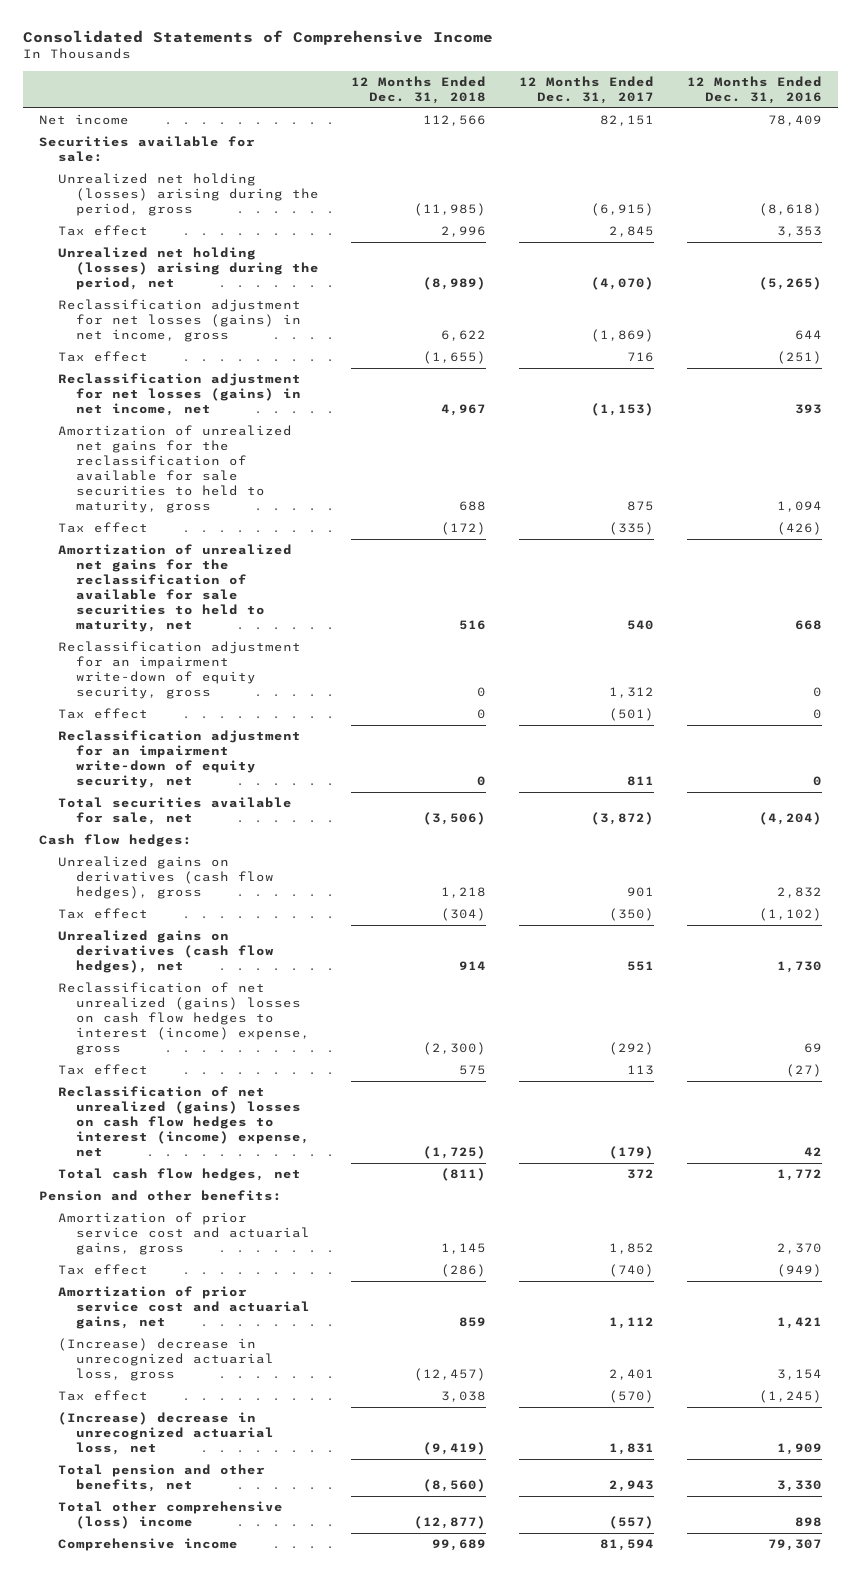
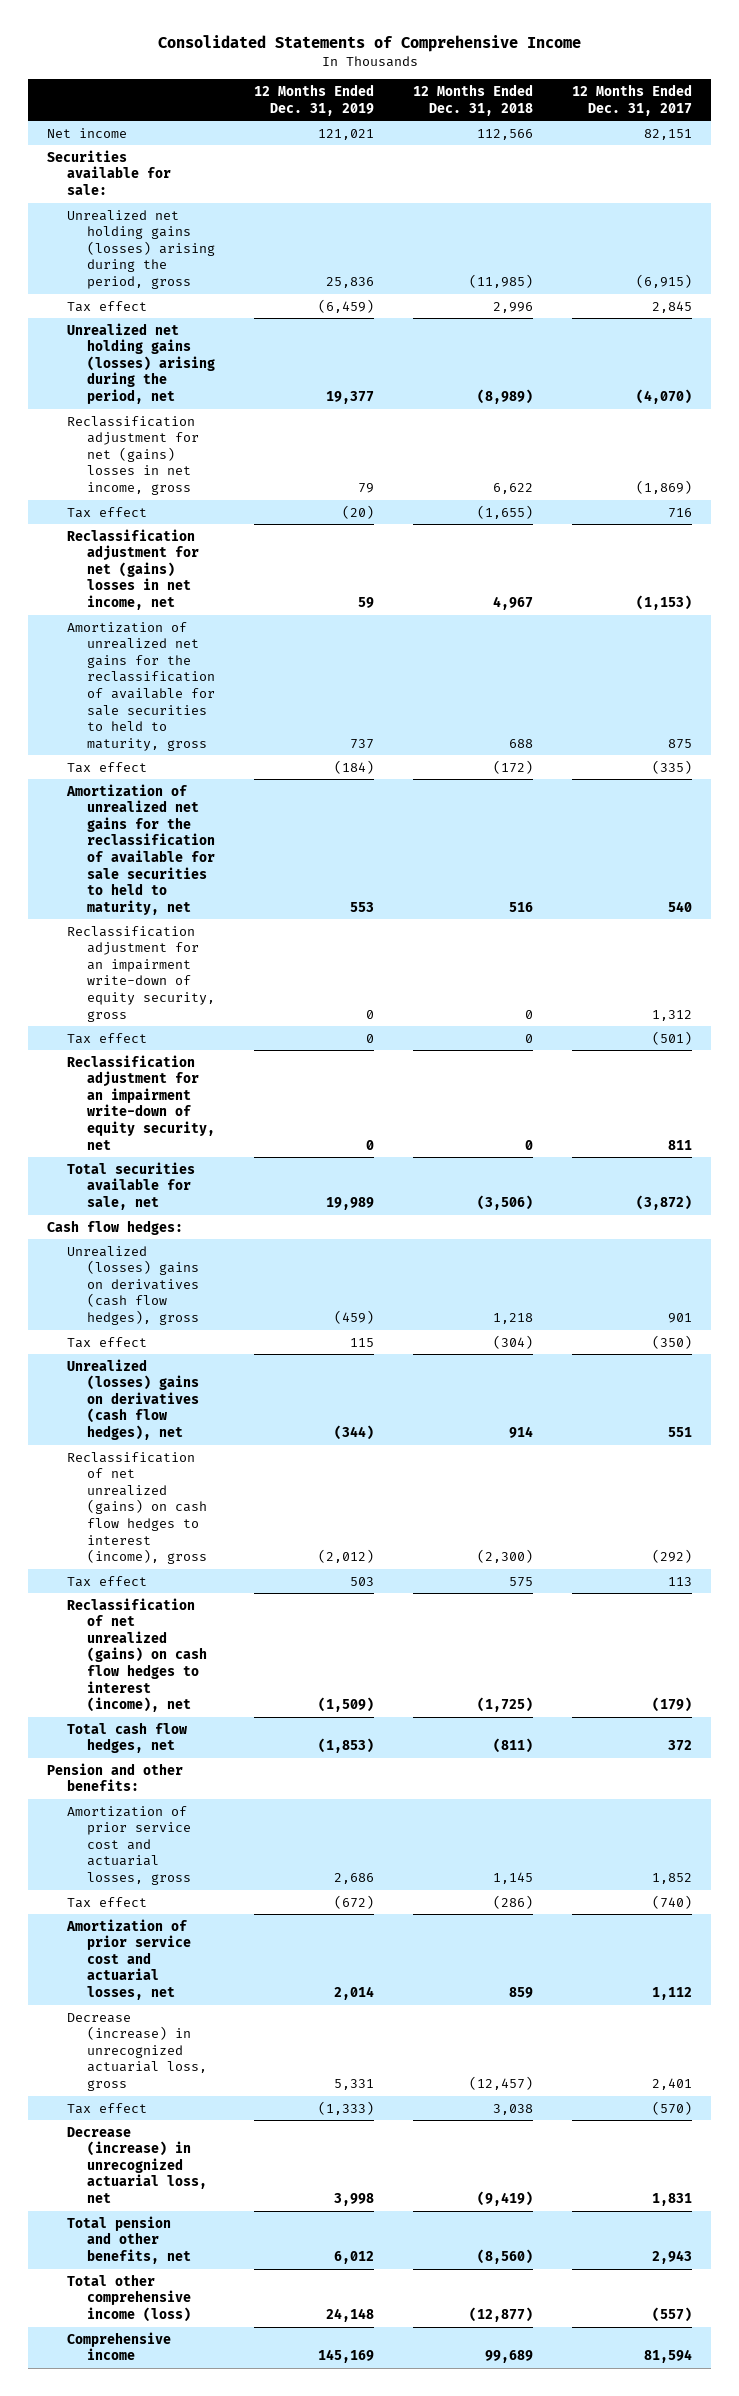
[686,75,822,104] 12 Months Ended Dec. 31, 2016 -> none
none -> [253,84,374,116] 12 Months Ended Dec. 31, 2019
[57,173,319,217] Unrealized net holding (losses) arising during the period, gross -> [67,209,216,290] Unrealized net holding gains (losses) arising during the period, gross
[57,247,319,291] Unrealized net holding (losses) arising during the period, net -> [67,322,216,405] Unrealized net holding gains (losses) arising during the period, net
[57,299,301,343] Reclassification adjustment for net losses (gains) in net income, gross -> [67,415,200,496] Reclassification adjustment for net (gains) losses in net income, gross
[57,373,301,417] Reclassification adjustment for net losses (gains) in net income, net -> [67,528,200,611] Reclassification adjustment for net (gains) losses in net income, net
[57,856,274,900] Unrealized gains on derivatives (cash flow hedges), gross -> [67,1245,200,1326] Unrealized (losses) gains on derivatives (cash flow hedges), gross
[57,930,274,974] Unrealized gains on derivatives (cash flow hedges), net -> [67,1358,200,1441] Unrealized (losses) gains on derivatives (cash flow hedges), net
[57,982,310,1056] Reclassification of net unrealized (gains) losses on cash flow hedges to interest (income) expense, gross -> [67,1451,208,1565] Reclassification of net unrealized (gains) on cash flow hedges to interest (income), gross
[57,1086,310,1158] Reclassification of net unrealized (gains) losses on cash flow hedges to interest (income) expense, net -> [67,1597,208,1713] Reclassification of net unrealized (gains) on cash flow hedges to interest (income), net
[57,1212,310,1256] Amortization of prior service cost and actuarial gains, gross -> [67,1805,192,1886] Amortization of prior service cost and actuarial losses, gross
[57,1286,310,1330] Amortization of prior service cost and actuarial gains, net -> [66,1918,192,2001] Amortization of prior service cost and actuarial losses, net
[57,1338,274,1382] (Increase) decrease in unrecognized actuarial loss, gross -> [67,2012,208,2092] Decrease (increase) in unrecognized actuarial loss, gross
[57,1412,274,1456] (Increase) decrease in unrecognized actuarial loss, net -> [67,2126,208,2204] Decrease (increase) in unrecognized actuarial loss, net
[57,1501,283,1530] Total other comprehensive (loss) income -> [67,2273,192,2322] Total other comprehensive income (loss)

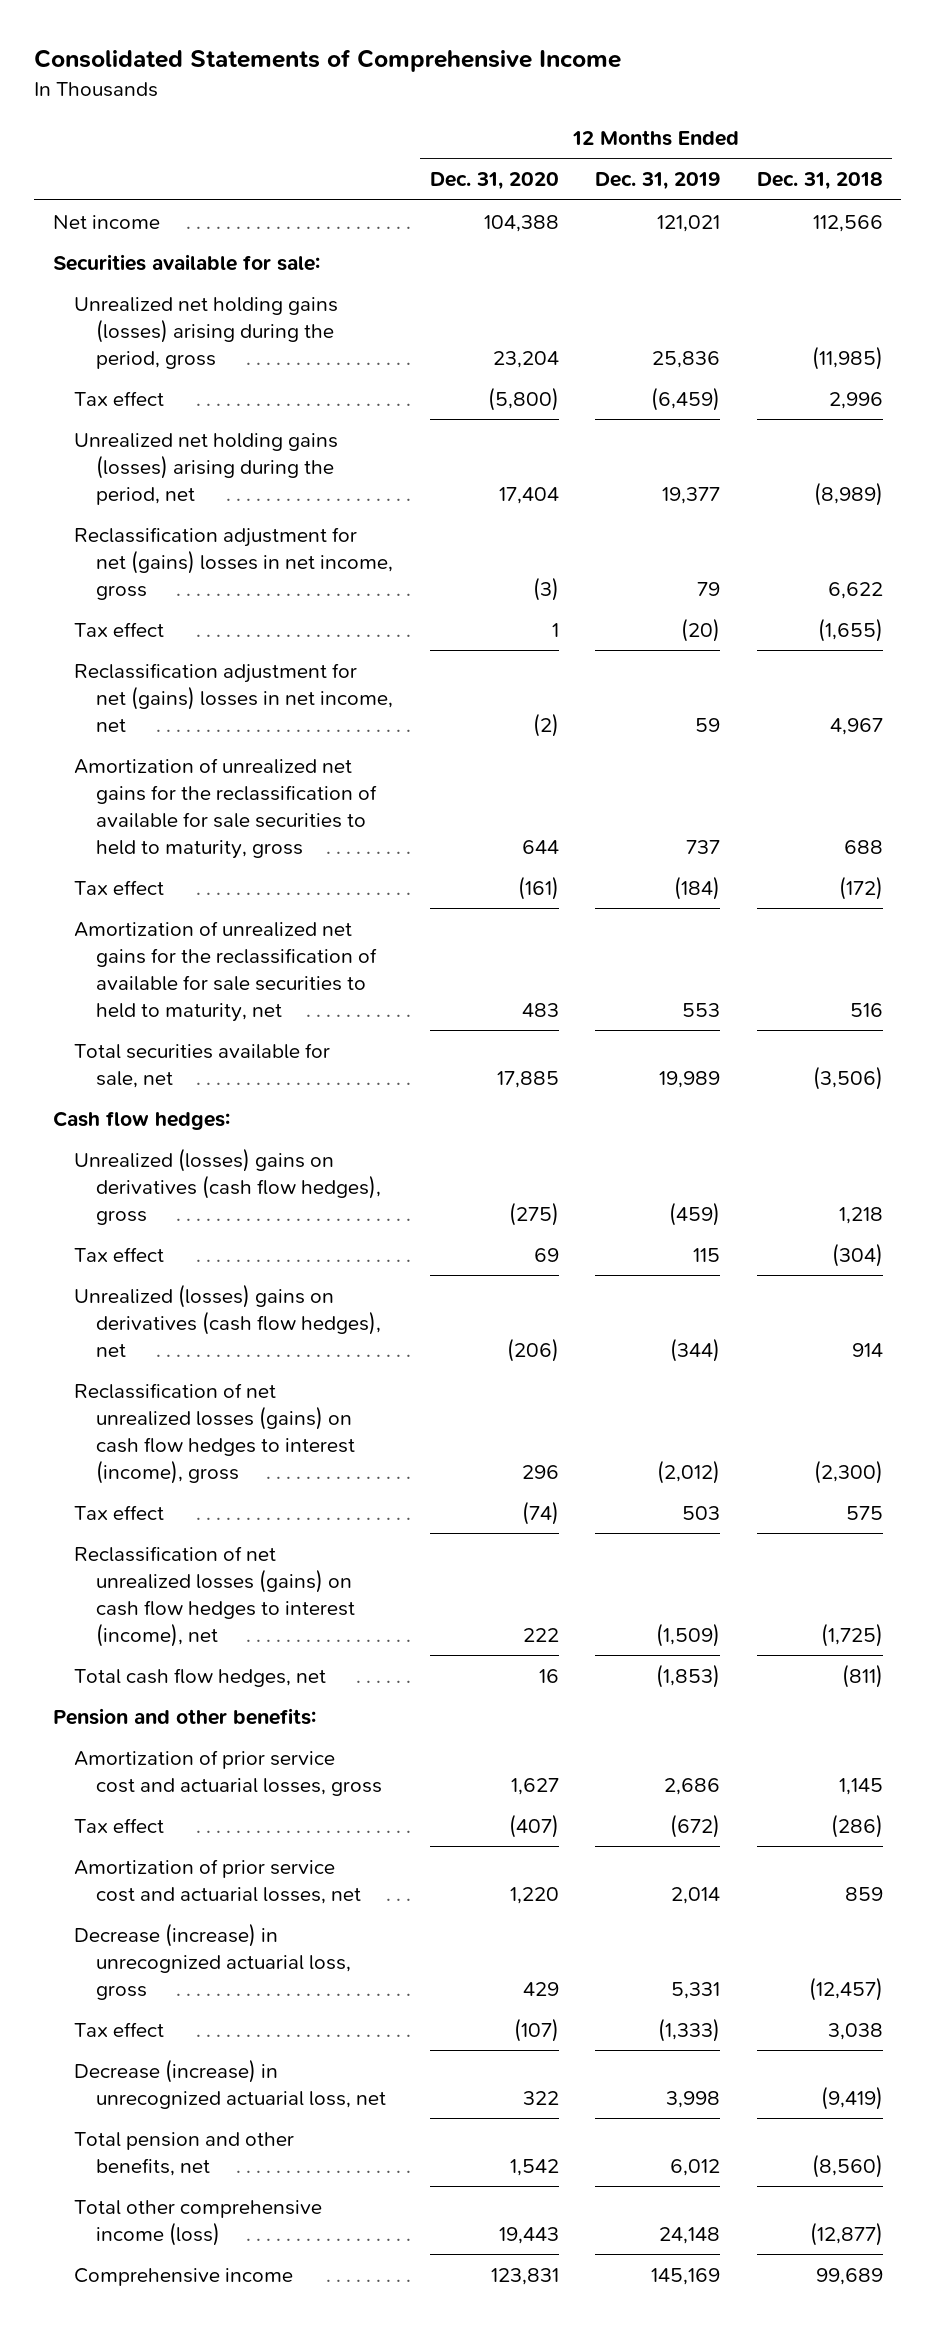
[571,84,692,116] 12 Months Ended Dec. 31, 2017 -> none
none -> [429,172,559,191] Dec. 31, 2020
[67,925,216,1022] Reclassification adjustment for an impairment write-down of equity security, gross -> none
[67,1032,148,1044] Tax effect -> none
[67,1054,216,1150] Reclassification adjustment for an impairment write-down of equity security, net -> none
[67,1451,208,1565] Reclassification of net unrealized (gains) on cash flow hedges to interest (income), gross -> [74,1382,355,1484] Reclassification of net unrealized losses (gains) on cash flow hedges to interest (income), gross
[67,1597,208,1713] Reclassification of net unrealized (gains) on cash flow hedges to interest (income), net -> [74,1545,355,1647] Reclassification of net unrealized losses (gains) on cash flow hedges to interest (income), net

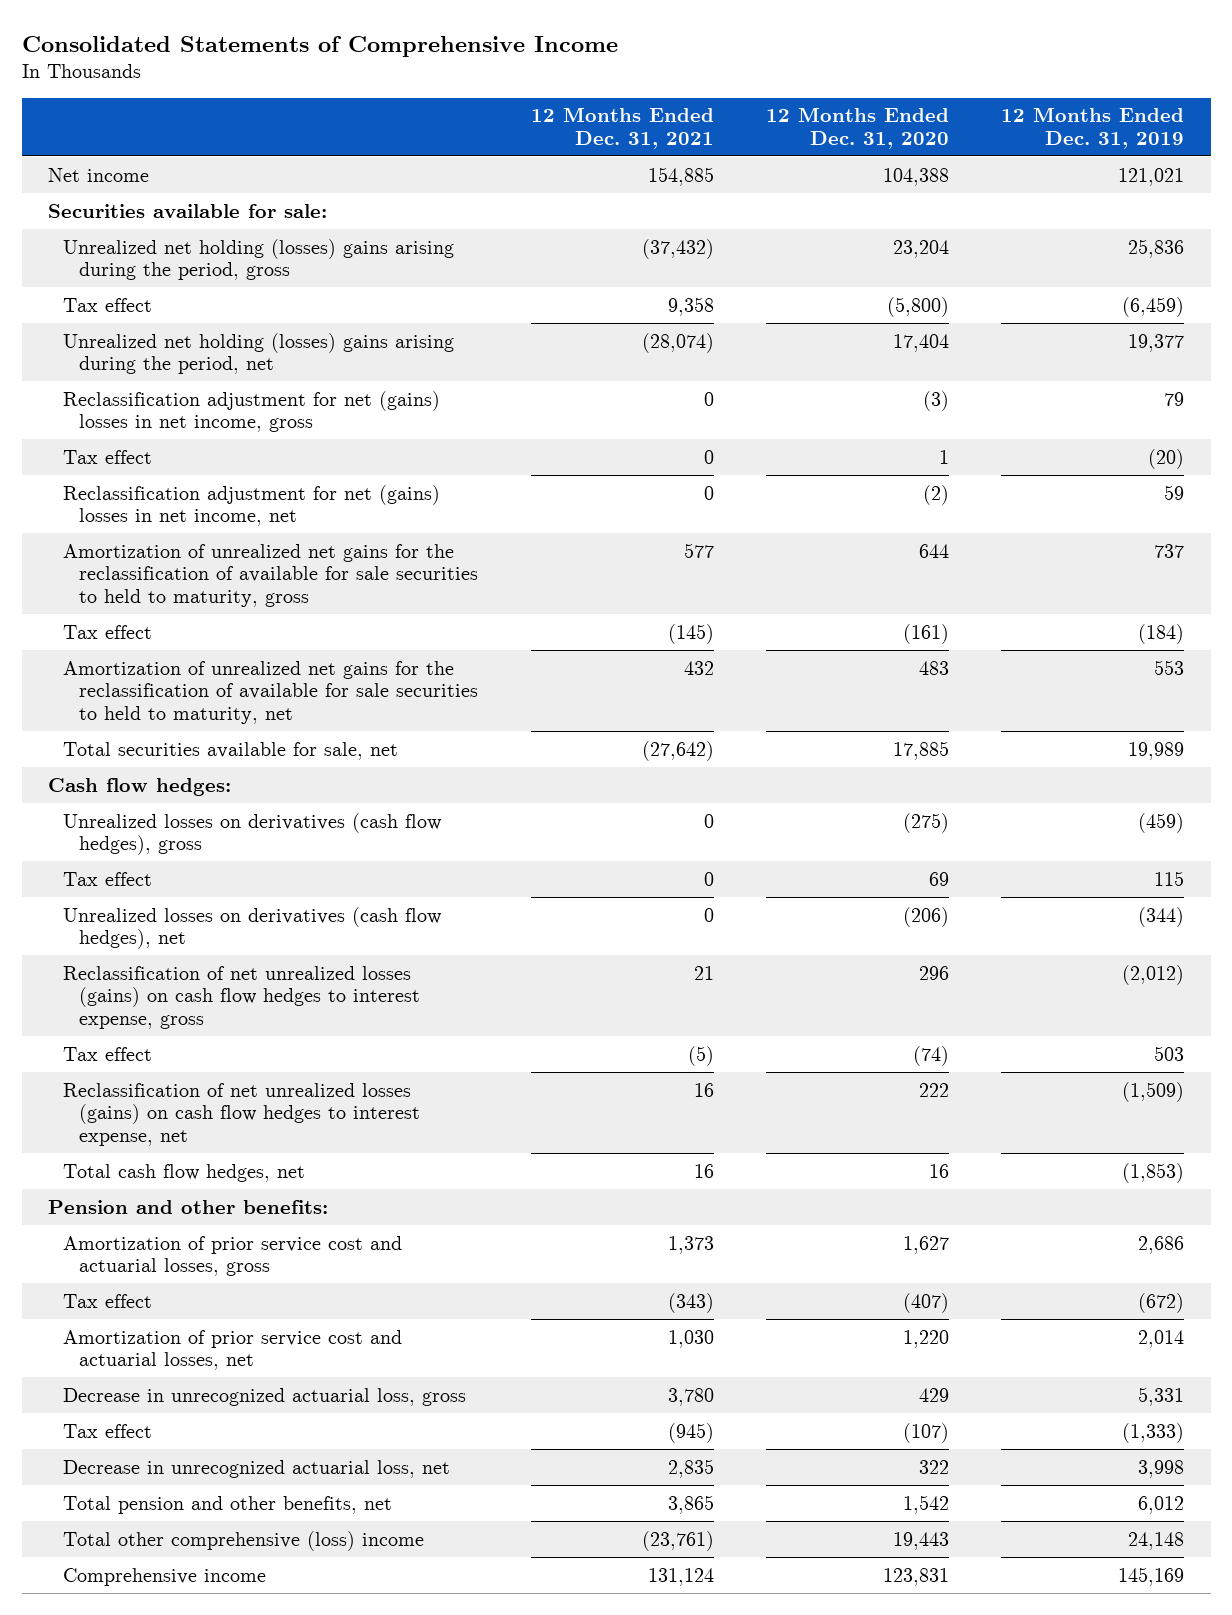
[756,172,883,191] Dec. 31, 2018 -> none
none -> [530,107,714,149] 12 Months Ended Dec. 31, 2021
[74,296,339,369] Unrealized net holding gains (losses) arising during the period, gross -> [63,238,455,281] Unrealized net holding (losses) gains arising during the period, gross
[74,432,339,505] Unrealized net holding gains (losses) arising during the period, net -> [63,332,455,375] Unrealized net holding (losses) gains arising during the period, net
[74,1147,381,1225] Unrealized (losses) gains on derivatives (cash flow hedges), gross -> [63,812,443,856] Unrealized losses on derivatives (cash flow hedges), gross
[74,1283,381,1357] Unrealized (losses) gains on derivatives (cash flow hedges), net -> [63,906,443,950] Unrealized losses on derivatives (cash flow hedges), net
[74,1382,355,1484] Reclassification of net unrealized losses (gains) on cash flow hedges to interest (income), gross -> [63,965,421,1029] Reclassification of net unrealized losses (gains) on cash flow hedges to interest expense, gross
[74,1545,355,1647] Reclassification of net unrealized losses (gains) on cash flow hedges to interest (income), net -> [63,1082,421,1146] Reclassification of net unrealized losses (gains) on cash flow hedges to interest expense, net
[74,1922,351,2000] Decrease (increase) in unrecognized actuarial loss, gross -> [63,1387,467,1406] Decrease in unrecognized actuarial loss, gross
[74,2058,386,2109] Decrease (increase) in unrecognized actuarial loss, net -> [63,1459,451,1478] Decrease in unrecognized actuarial loss, net
[74,2199,323,2246] Total other comprehensive income (loss) -> [63,1530,425,1551] Total other comprehensive (loss) income

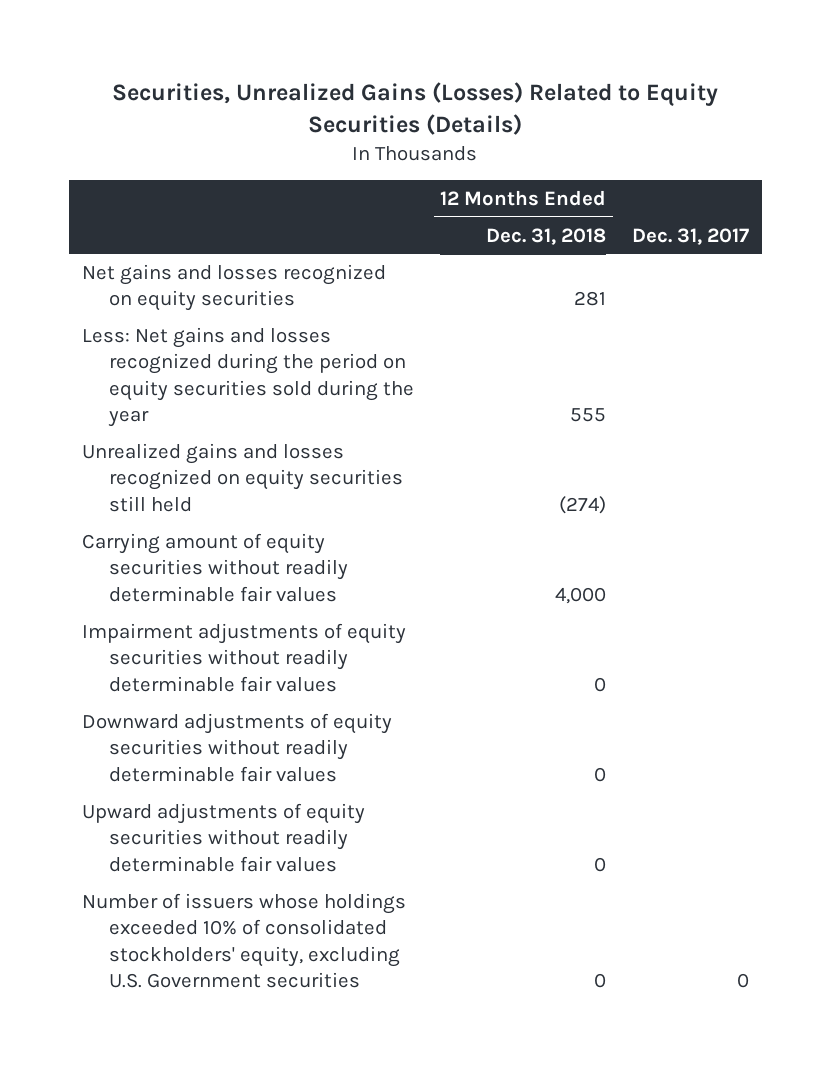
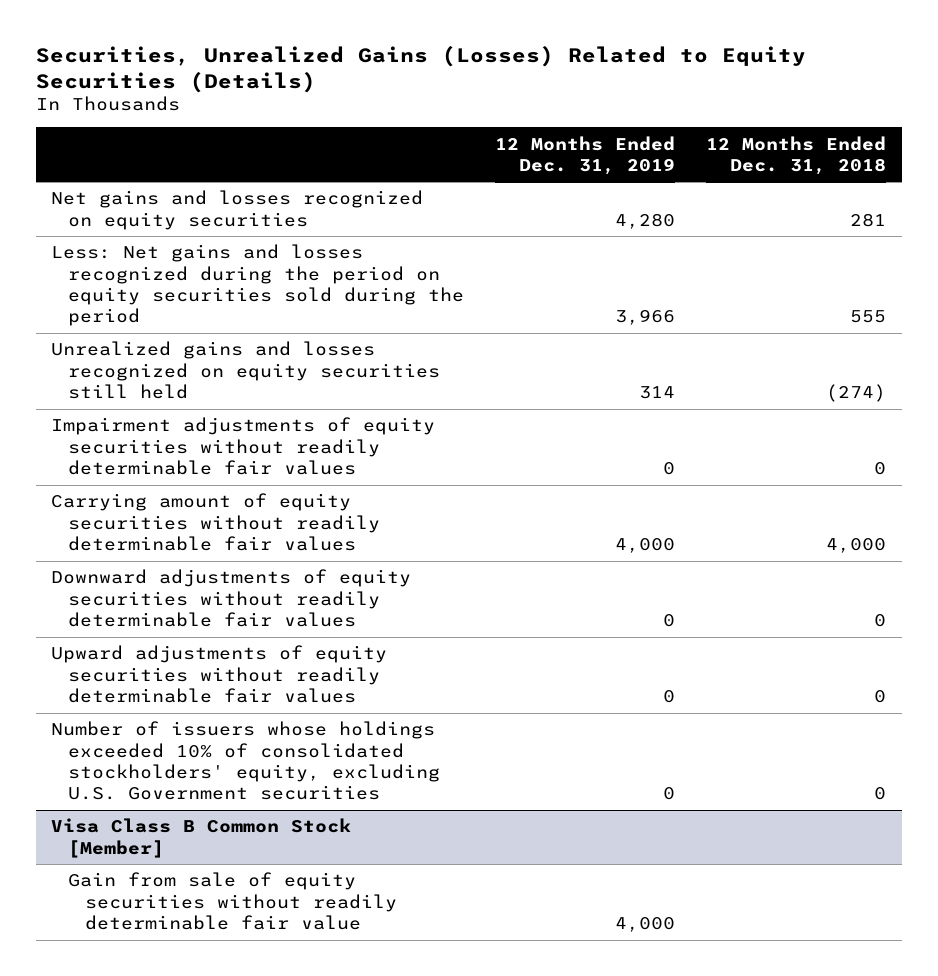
[632,227,750,245] Dec. 31, 2017 -> none
none -> [495,135,676,175] 12 Months Ended Dec. 31, 2019
[81,326,415,427] Less: Net gains and losses recognized during the period on equity securities sold during the year -> [51,244,464,327] Less: Net gains and losses recognized during the period on equity securities sold during the period
[81,532,349,602] Carrying amount of equity securities without readily determinable fair values -> [51,493,380,551] Carrying amount of equity securities without readily determinable fair values
none -> [51,818,352,858] Visa Class B Common Stock [Member]
none -> [67,872,397,930] Gain from sale of equity securities without readily determinable fair value

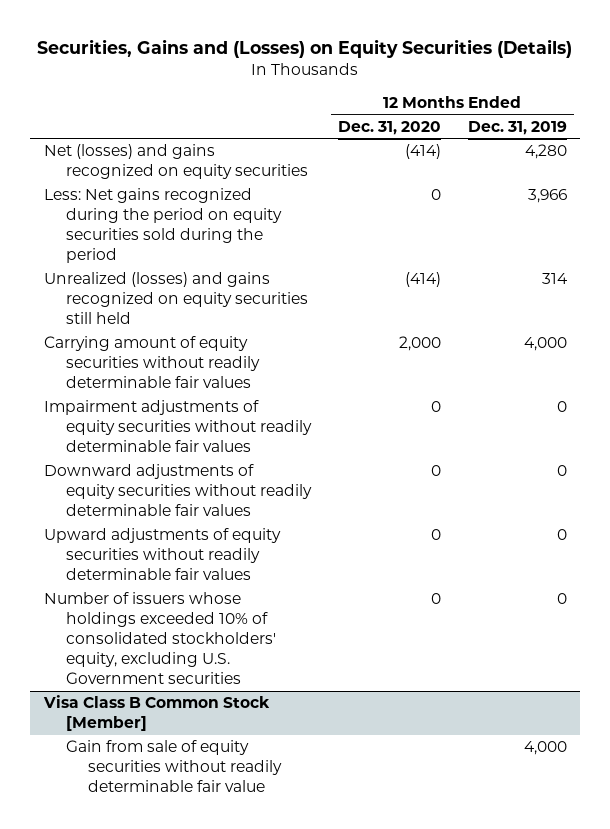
[35,45,806,93] Securities, Unrealized Gains (Losses) Related to Equity Securities (Details) -> [37,38,573,58] Securities, Gains and (Losses) on Equity Securities (Details)
[706,135,887,175] 12 Months Ended Dec. 31, 2018 -> none
none -> [337,120,441,135] Dec. 31, 2020
[51,190,424,230] Net gains and losses recognized on equity securities -> [43,144,308,180] Net (losses) and gains recognized on equity securities
[51,244,464,327] Less: Net gains and losses recognized during the period on equity securities sold during the period -> [43,188,282,264] Less: Net gains recognized during the period on equity securities sold during the period
[51,341,440,399] Unrealized gains and losses recognized on equity securities still held -> [43,272,308,325] Unrealized (losses) and gains recognized on equity securities still held
[51,417,436,475] Impairment adjustments of equity securities without readily determinable fair values -> [43,400,312,453] Impairment adjustments of equity securities without readily determinable fair values

